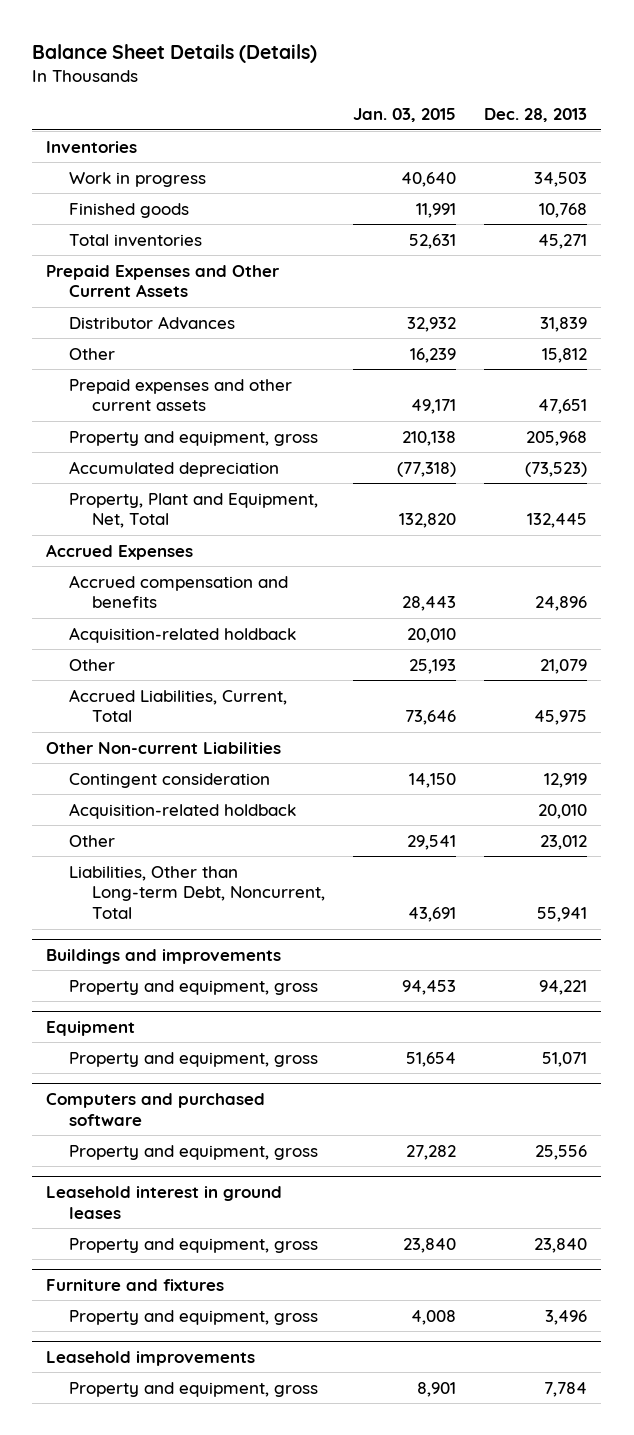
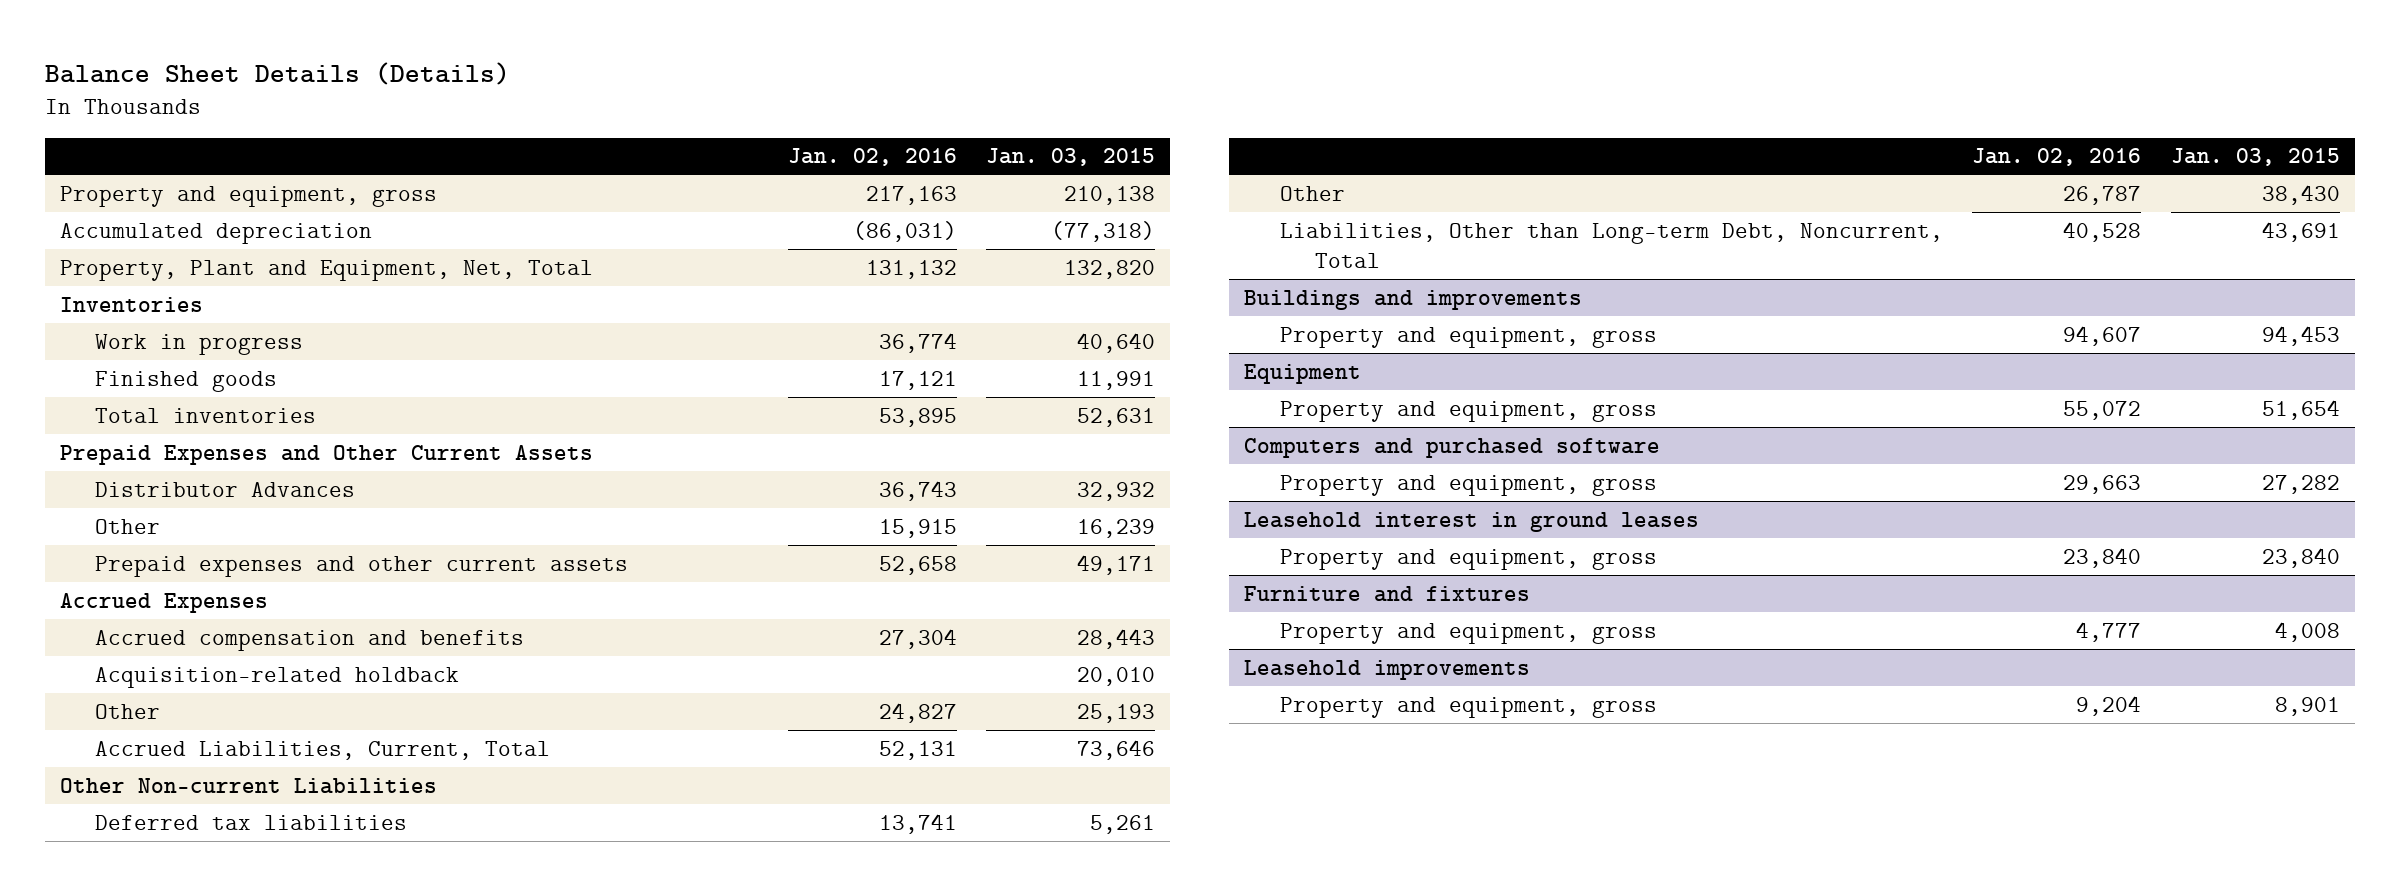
[484,108,588,123] Dec. 28, 2013 -> none
none -> [787,148,957,167] Jan. 02, 2016
[69,430,319,446] Property and equipment, gross -> [59,185,437,207] Property and equipment, gross
[69,460,280,477] Accumulated depreciation -> [59,222,372,244] Accumulated depreciation
[69,492,319,529] Property, Plant and Equipment, Net, Total -> [59,259,593,281] Property, Plant and Equipment, Net, Total
[69,772,271,788] Contingent consideration -> none
[69,802,297,819] Acquisition-related holdback -> none
none -> [95,814,408,830] Deferred tax liabilities
[407,834,457,850] 29,541 -> [2261,184,2340,205] 38,430

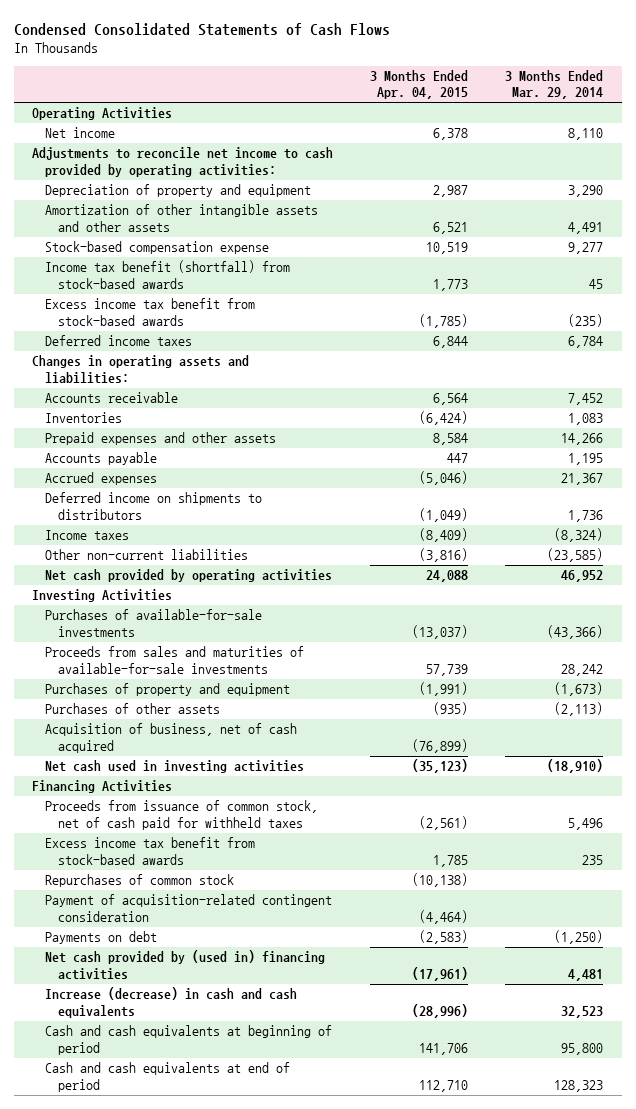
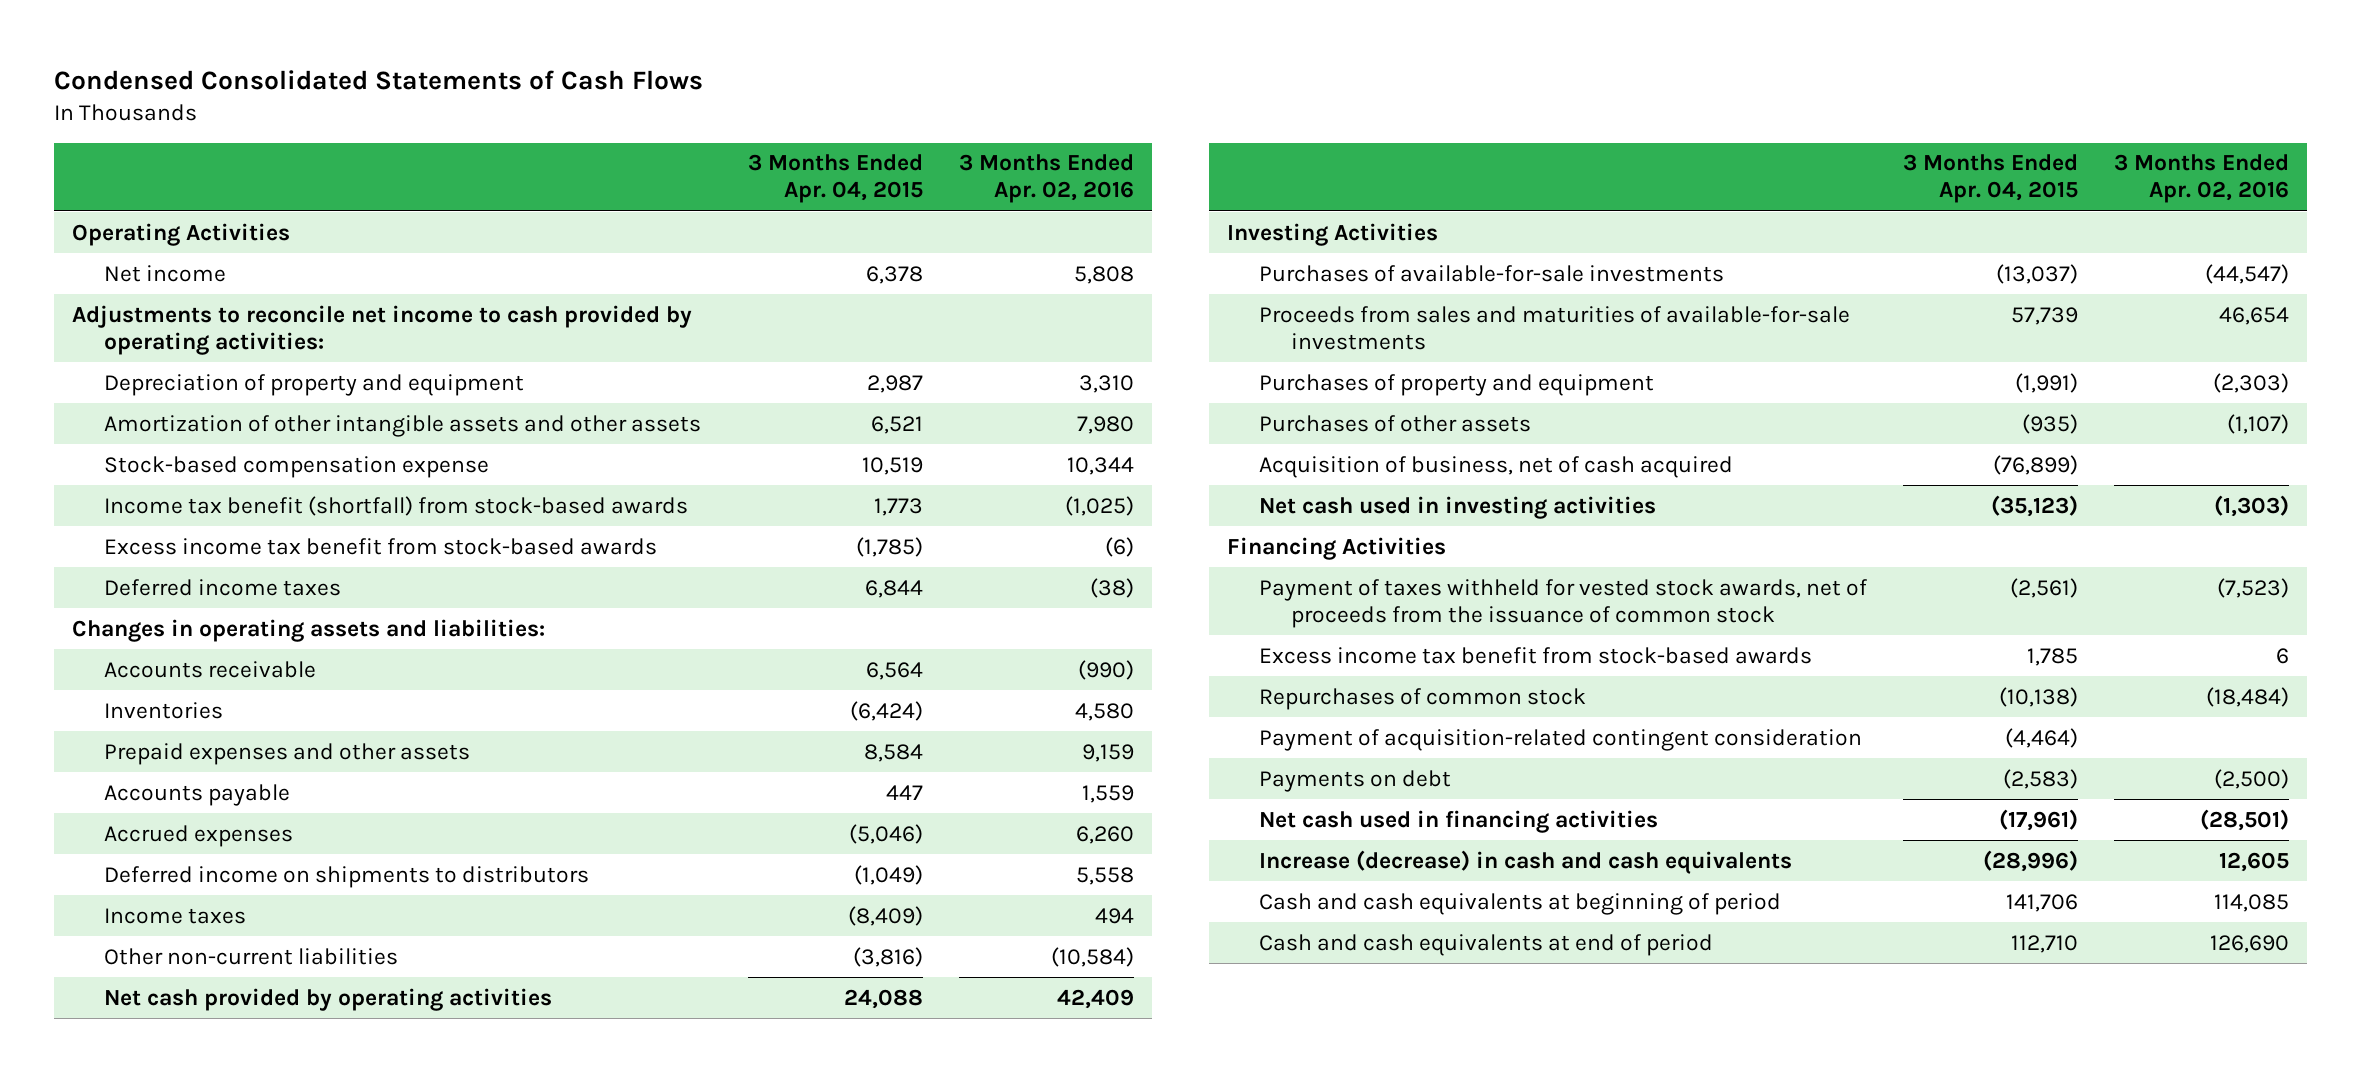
[505,69,604,100] 3 Months Ended Mar. 29, 2014 -> none
none -> [958,154,1134,204] 3 Months Ended Apr. 02, 2016
[45,800,319,830] Proceeds from issuance of common stock, net of cash paid for withheld taxes -> [1258,578,1867,628] Payment of taxes withheld for vested stock awards, net of proceeds from the issuance of common stock
[45,950,326,980] Net cash provided by (used in) financing activities -> [1258,809,1658,833] Net cash used in financing activities

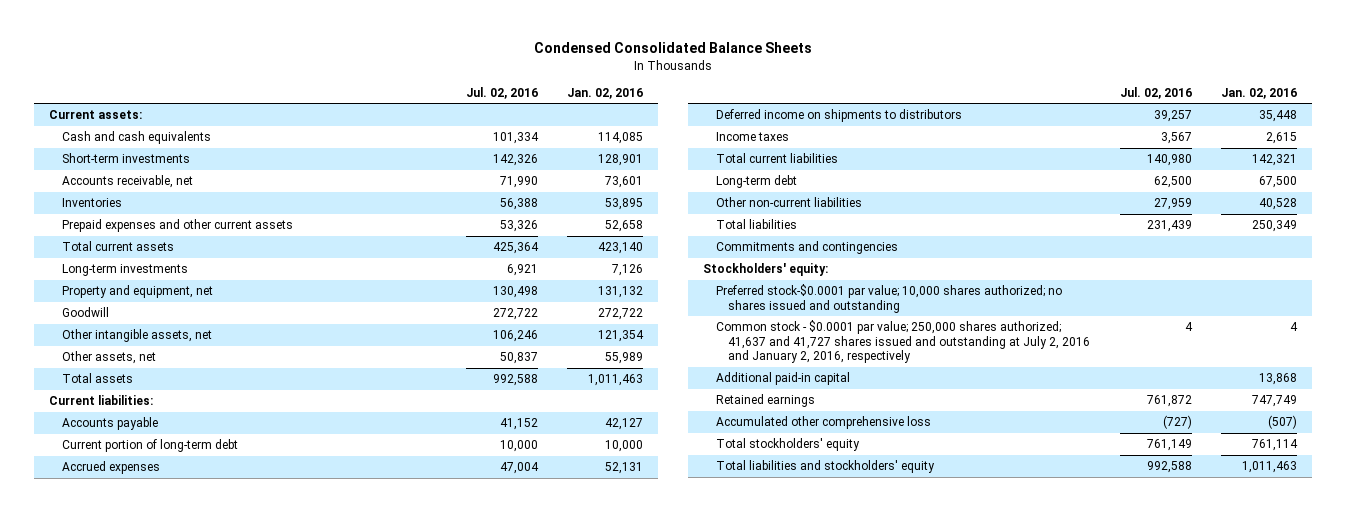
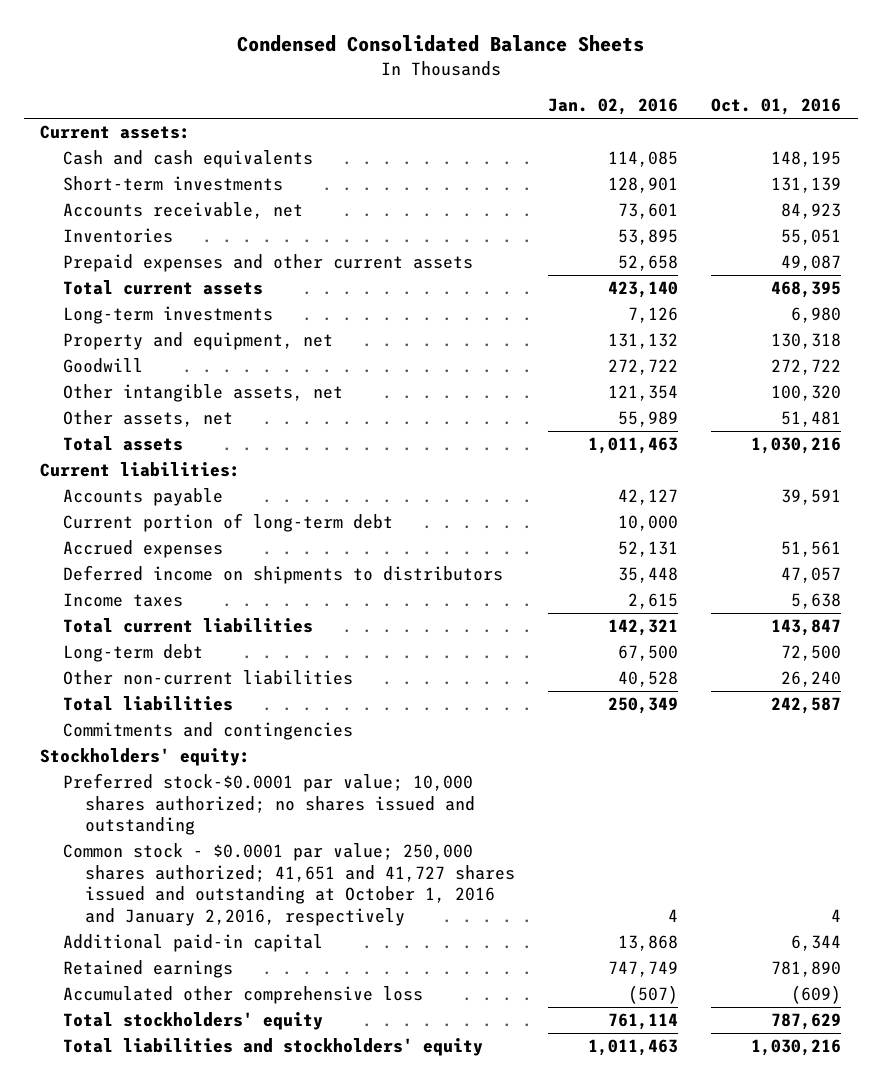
[465,86,538,99] Jul. 02, 2016 -> none
none -> [711,98,842,116] Oct. 01, 2016
[715,320,1091,364] Common stock - $0.0001 par value; 250,000 shares authorized; 41,637 and 41,727 shares issued and outstanding at July 2, 2016 and January 2, 2016, respectively -> [62,843,516,926] Common stock - $0.0001 par value; 250,000 shares authorized; 41,651 and 41,727 shares issued and outstanding at October 1, 2016 and January 2,2016, respectively

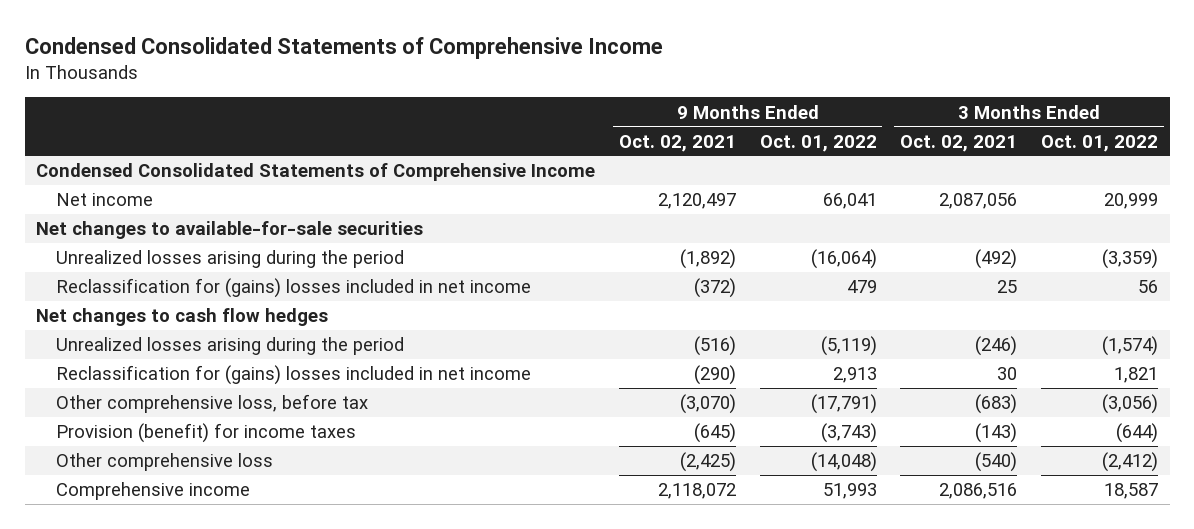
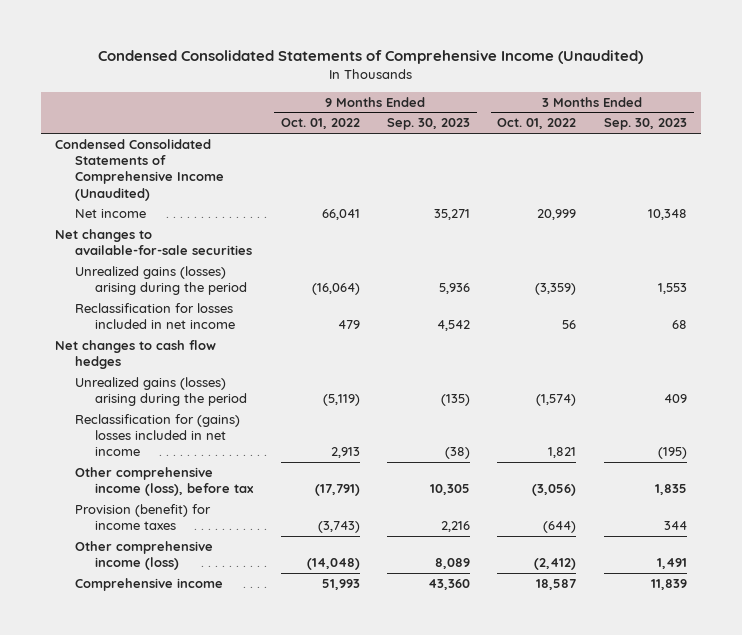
[24,36,663,59] Condensed Consolidated Statements of Comprehensive Income -> [98,50,644,65] Condensed Consolidated Statements of Comprehensive Income (Unaudited)
[618,134,736,152] Oct. 02, 2021 -> none
[900,134,1018,152] Oct. 02, 2021 -> none
none -> [386,118,470,131] Sep. 30, 2023
none -> [603,118,687,131] Sep. 30, 2023
[36,163,596,182] Condensed Consolidated Statements of Comprehensive Income -> [55,138,225,201] Condensed Consolidated Statements of Comprehensive Income (Unaudited)
[56,250,405,269] Unrealized losses arising during the period -> [75,265,248,296] Unrealized gains (losses) arising during the period
[56,278,532,299] Reclassification for (gains) losses included in net income -> [75,302,236,330] Reclassification for losses included in net income
[56,337,405,356] Unrealized losses arising during the period -> [75,376,248,407] Unrealized gains (losses) arising during the period
[56,394,369,414] Other comprehensive loss, before tax -> [75,466,255,497] Other comprehensive income (loss), before tax
[56,453,274,472] Other comprehensive loss -> [75,540,214,571] Other comprehensive income (loss)

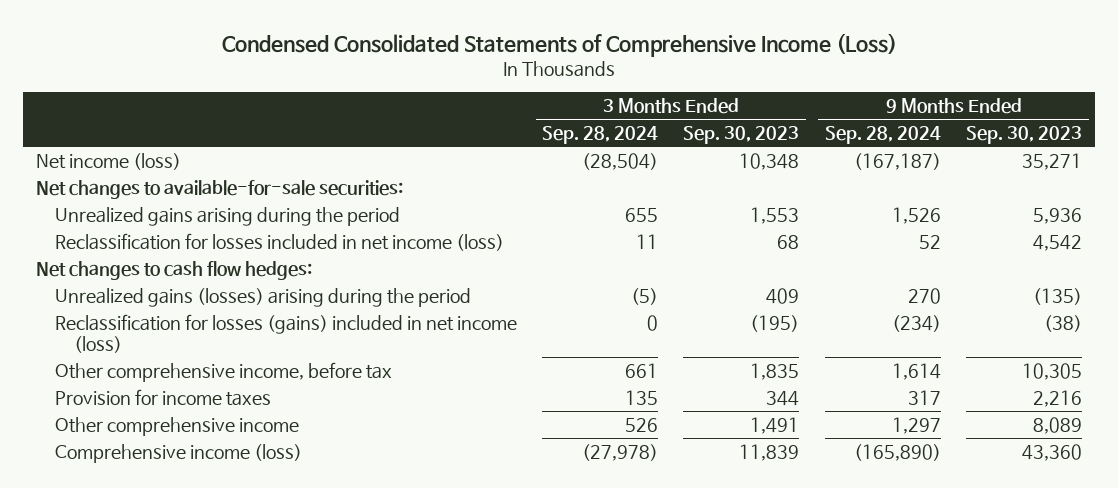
[98,50,644,65] Condensed Consolidated Statements of Comprehensive Income (Unaudited) -> [221,32,897,57] Condensed Consolidated Statements of Comprehensive Income (Loss)
[280,118,360,130] Oct. 01, 2022 -> none
[497,118,577,130] Oct. 01, 2022 -> none
none -> [542,126,659,145] Sep. 28, 2024
none -> [824,126,941,145] Sep. 28, 2024
[55,138,225,201] Condensed Consolidated Statements of Comprehensive Income (Unaudited) -> none
[75,208,147,218] Net income -> [35,152,181,170] Net income (loss)
[55,228,253,256] Net changes to available-for-sale securities -> [35,179,403,199] Net changes to available-for-sale securities:
[75,265,248,296] Unrealized gains (losses) arising during the period -> [54,206,400,226] Unrealized gains arising during the period
[75,302,236,330] Reclassification for losses included in net income -> [54,232,504,251] Reclassification for losses included in net income (loss)
[55,339,217,370] Net changes to cash flow hedges -> [35,260,312,280] Net changes to cash flow hedges:
[75,413,241,457] Reclassification for (gains) losses included in net income -> [54,313,517,353] Reclassification for losses (gains) included in net income (loss)
[75,466,255,497] Other comprehensive income (loss), before tax -> [54,361,392,382] Other comprehensive income, before tax
[75,503,212,531] Provision (benefit) for income taxes -> [54,388,271,406] Provision for income taxes
[75,540,214,571] Other comprehensive income (loss) -> [54,416,299,436] Other comprehensive income
[75,577,224,591] Comprehensive income -> [54,443,302,463] Comprehensive income (loss)

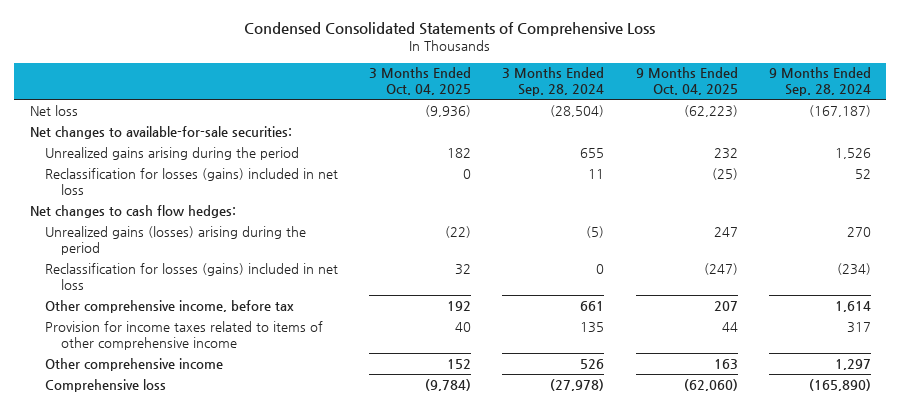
[221,32,897,57] Condensed Consolidated Statements of Comprehensive Income (Loss) -> [244,22,656,37] Condensed Consolidated Statements of Comprehensive Loss
[683,126,800,145] Sep. 30, 2023 -> none
[966,126,1083,145] Sep. 30, 2023 -> none
none -> [369,67,472,96] 3 Months Ended Oct. 04, 2025
none -> [635,67,738,96] 9 Months Ended Oct. 04, 2025
[35,152,181,170] Net income (loss) -> [29,104,78,116] Net loss
[54,232,504,251] Reclassification for losses included in net income (loss) -> [45,167,339,195] Reclassification for losses (gains) included in net loss
[54,313,517,353] Reclassification for losses (gains) included in net income (loss) -> [45,262,339,290] Reclassification for losses (gains) included in net loss
[54,388,271,406] Provision for income taxes -> [45,320,324,350] Provision for income taxes related to items of other comprehensive income
[54,443,302,463] Comprehensive income (loss) -> [45,378,167,392] Comprehensive loss

